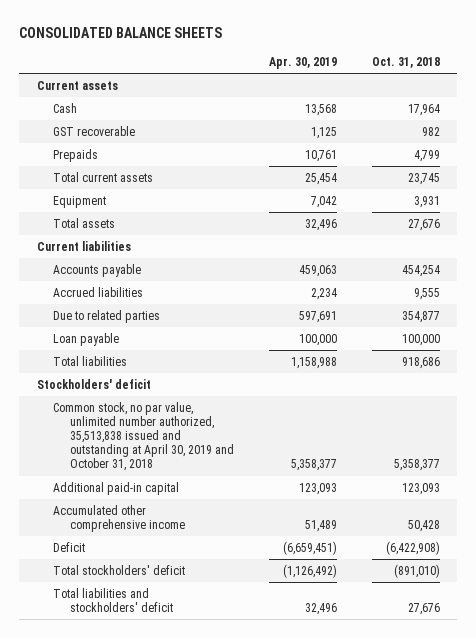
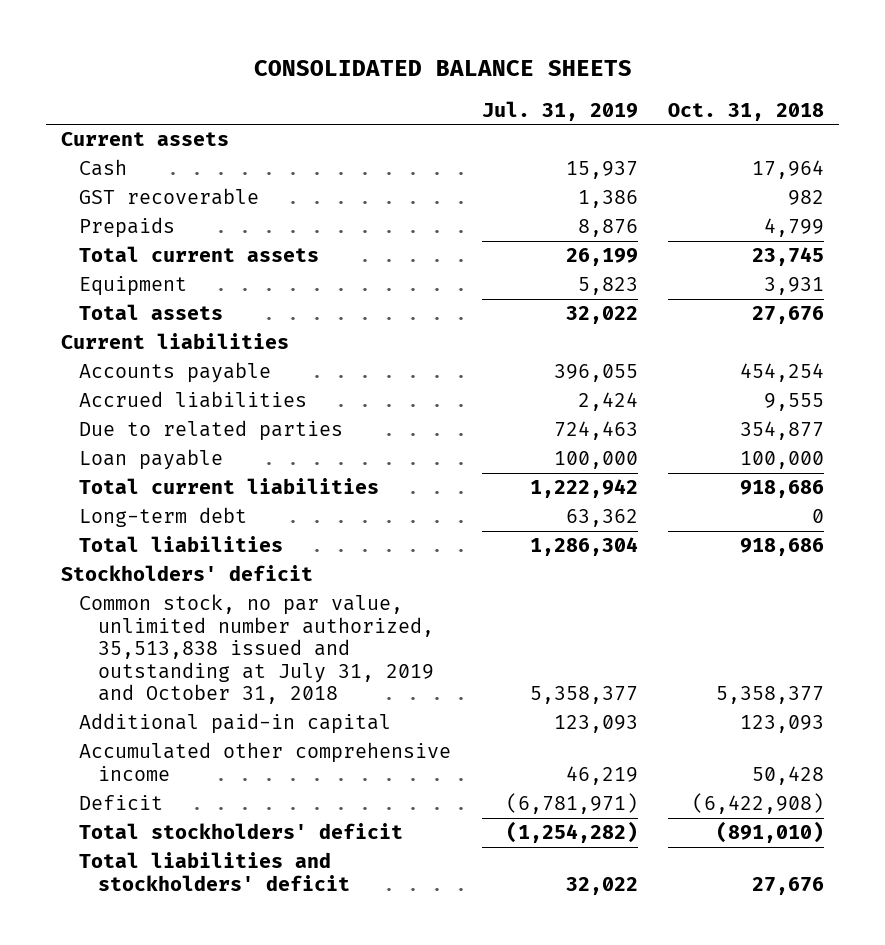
[268,57,337,70] Apr. 30, 2019 -> none
none -> [481,100,638,121] Jul. 31, 2019
none -> [79,478,380,495] Total current liabilities
none -> [79,507,248,528] Long-term debt
[53,401,234,472] Common stock, no par value, unlimited number authorized, 35,513,838 issued and outstanding at April 30, 2019 and October 31, 2018 -> [79,594,434,705] Common stock, no par value, unlimited number authorized, 35,513,838 issued and outstanding at July 31, 2019 and October 31, 2018

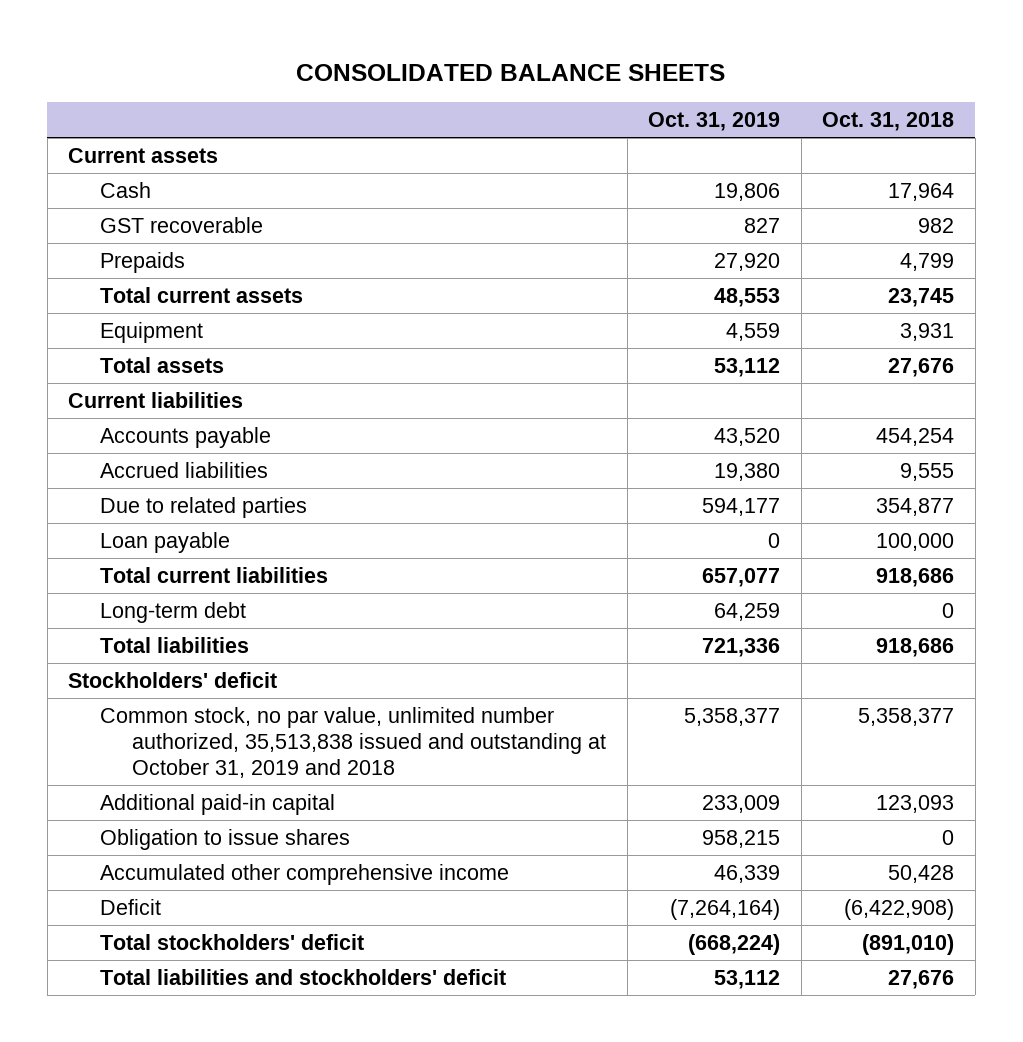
[481,100,638,121] Jul. 31, 2019 -> none
none -> [648,111,781,131] Oct. 31, 2019
[79,594,434,705] Common stock, no par value, unlimited number authorized, 35,513,838 issued and outstanding at July 31, 2019 and October 31, 2018 -> [100,707,607,779] Common stock, no par value, unlimited number authorized, 35,513,838 issued and outstanding at October 31, 2019 and 2018
none -> [100,829,351,851] Obligation to issue shares

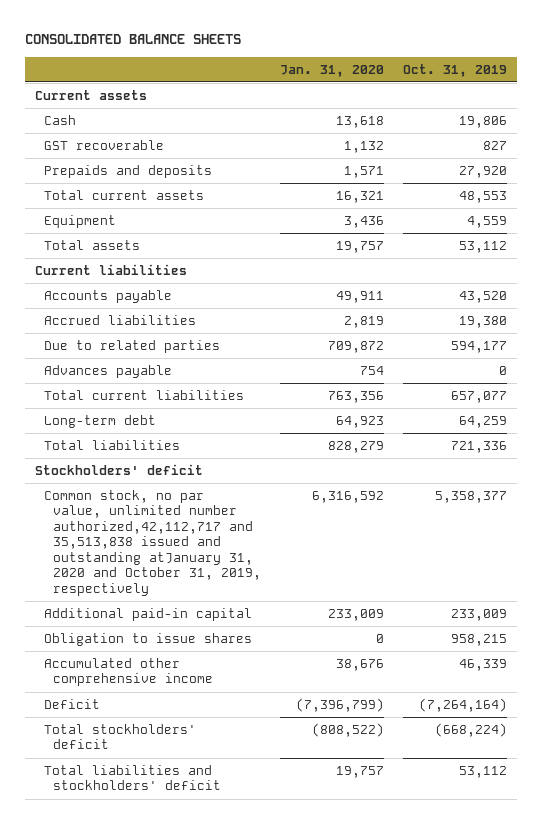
[822,111,955,131] Oct. 31, 2018 -> none
none -> [280,64,385,77] Jan. 31, 2020
[100,252,186,274] Prepaids -> [44,164,213,178] Prepaids and deposits
[100,532,231,554] Loan payable -> [44,364,173,378] Advances payable
[100,707,607,779] Common stock, no par value, unlimited number authorized, 35,513,838 issued and outstanding at October 31, 2019 and 2018 -> [44,489,262,596] Common stock, no par value, unlimited number authorized,42,112,717 and 35,513,838 issued and outstanding atJanuary 31, 2020 and October 31, 2019, respectively

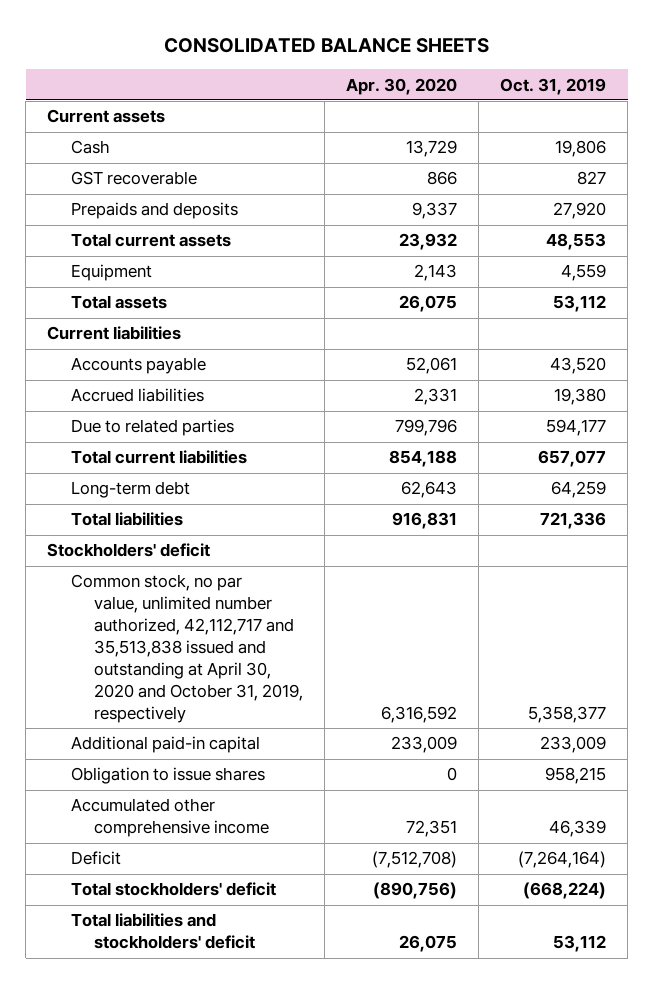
[280,64,385,77] Jan. 31, 2020 -> none
none -> [346,77,458,95] Apr. 30, 2020
[44,364,173,378] Advances payable -> none
[44,489,262,596] Common stock, no par value, unlimited number authorized,42,112,717 and 35,513,838 issued and outstanding atJanuary 31, 2020 and October 31, 2019, respectively -> [70,574,303,724] Common stock, no par value, unlimited number authorized, 42,112,717 and 35,513,838 issued and outstanding at April 30, 2020 and October 31, 2019, respectively

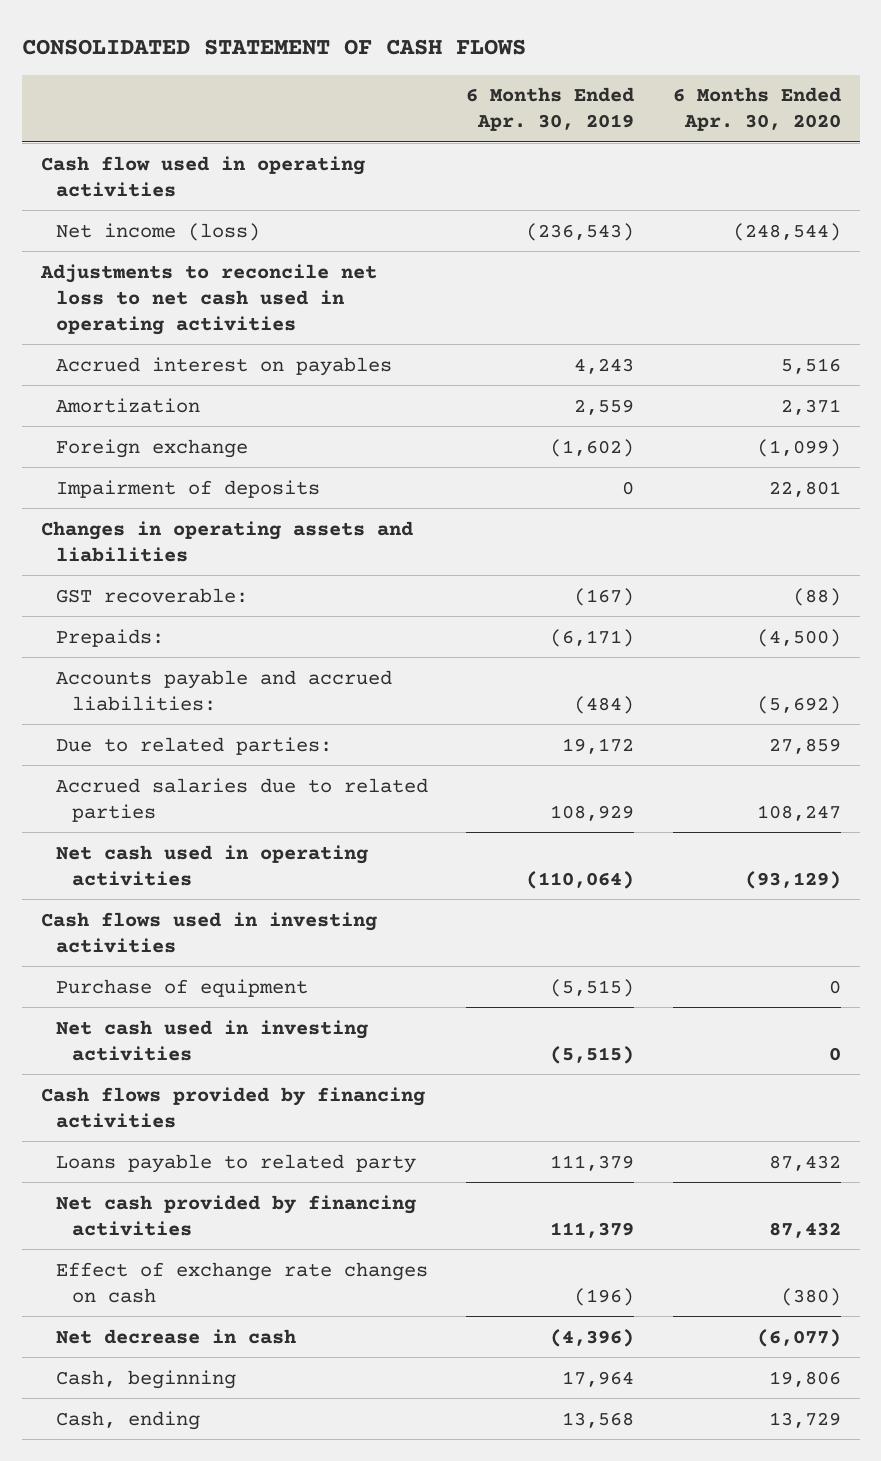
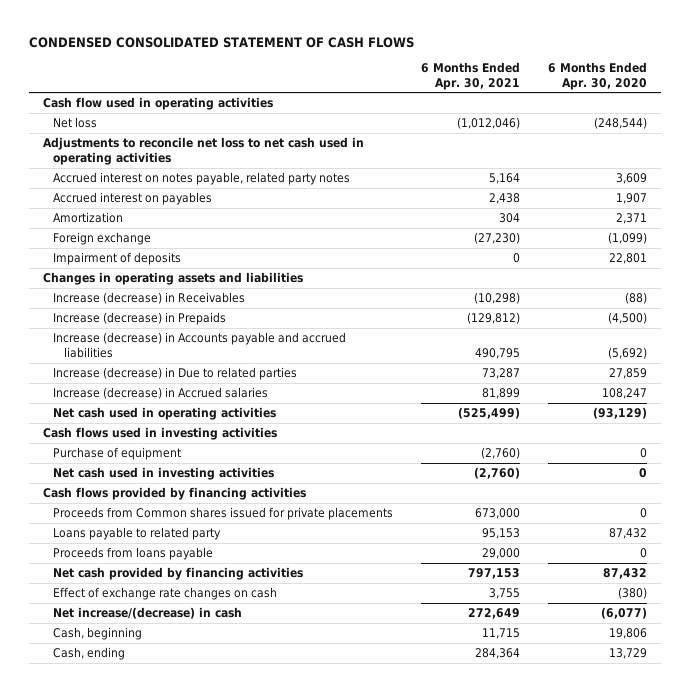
[21,38,526,55] CONSOLIDATED STATEMENT OF CASH FLOWS -> [28,36,414,48] CONDENSED CONSOLIDATED STATEMENT OF CASH FLOWS
[466,87,635,132] 6 Months Ended Apr. 30, 2019 -> none
none -> [421,61,521,90] 6 Months Ended Apr. 30, 2021
[56,222,261,241] Net income (loss) -> [53,117,98,129] Net loss
none -> [53,172,351,186] Accrued interest on notes payable, related party notes
[780,357,841,374] 5,516 -> [615,193,647,205] 1,907
[56,587,249,603] GST recoverable: -> [53,292,246,305] Increase (decrease) in Receivables
[56,628,165,647] Prepaids: -> [53,312,227,326] Increase (decrease) in Prepaids
[56,669,393,711] Accounts payable and accrued liabilities: -> [53,332,347,358] Increase (decrease) in Accounts payable and accrued liabilities
[56,736,333,755] Due to related parties: -> [53,367,298,381] Increase (decrease) in Due to related parties
[56,777,429,822] Accrued salaries due to related parties -> [53,387,269,400] Increase (decrease) in Accrued salaries
none -> [53,507,394,521] Proceeds from Common shares issued for private placements
none -> [53,547,214,561] Proceeds from loans payable
[56,1328,297,1344] Net decrease in cash -> [53,607,243,620] Net increase/(decrease) in cash

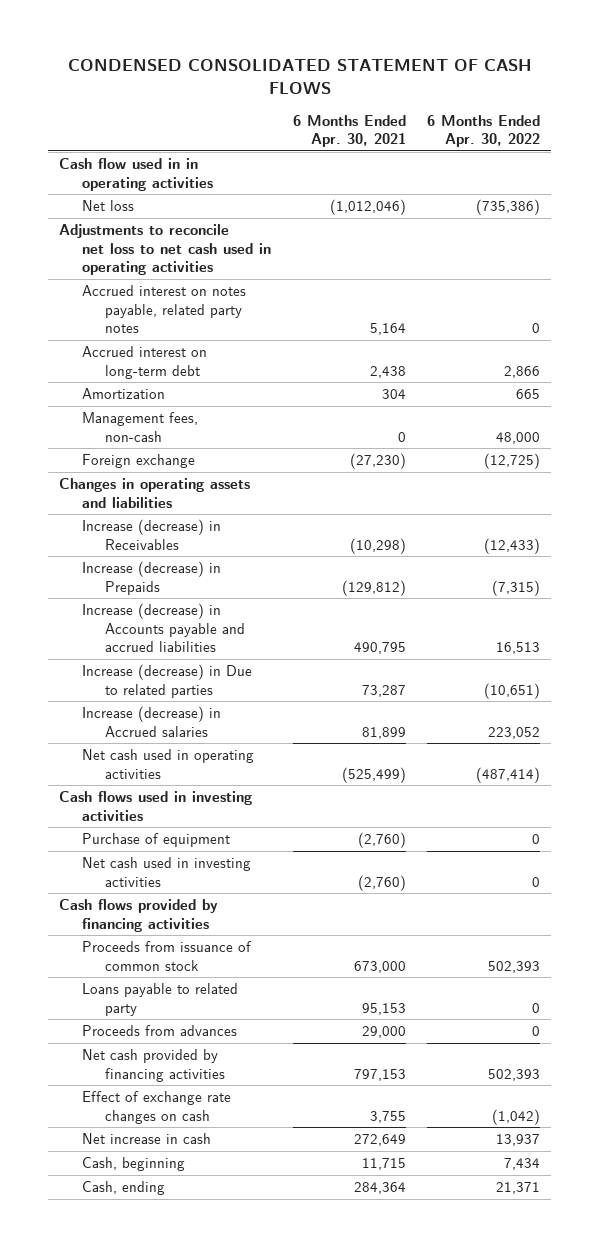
[547,61,647,90] 6 Months Ended Apr. 30, 2020 -> none
none -> [427,114,541,148] 6 Months Ended Apr. 30, 2022
[42,97,273,111] Cash flow used in operating activities -> [58,158,213,191] Cash flow used in in operating activities
[53,192,213,206] Accrued interest on payables -> [81,346,207,379] Accrued interest on long-term debt
none -> [81,412,198,442] Management fees, non-cash
[53,252,182,266] Impairment of deposits -> none
[53,507,394,521] Proceeds from Common shares issued for private placements -> [81,941,252,971] Proceeds from issuance of common stock
[53,547,214,561] Proceeds from loans payable -> [81,1025,237,1037] Proceeds from advances
[53,607,243,620] Net increase/(decrease) in cash -> [81,1133,211,1145] Net increase in cash

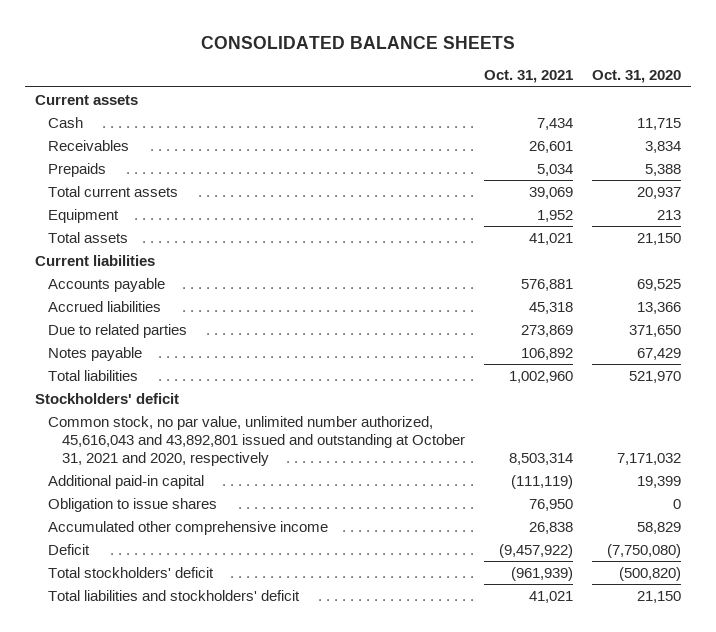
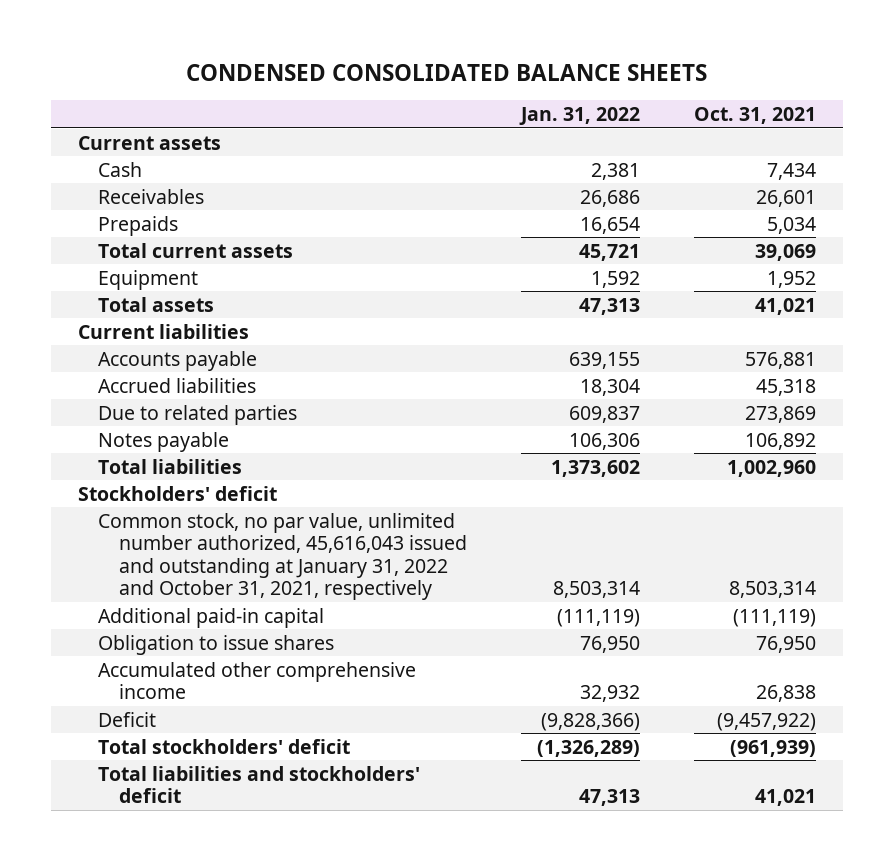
[201,35,516,49] CONSOLIDATED BALANCE SHEETS -> [186,64,708,82] CONDENSED CONSOLIDATED BALANCE SHEETS
[592,70,682,84] Oct. 31, 2020 -> none
none -> [519,107,641,126] Jan. 31, 2022
[48,415,465,466] Common stock, no par value, unlimited number authorized, 45,616,043 and 43,892,801 issued and outstanding at October 31, 2021 and 2020, respectively -> [98,512,467,601] Common stock, no par value, unlimited number authorized, 45,616,043 issued and outstanding at January 31, 2022 and October 31, 2021, respectively

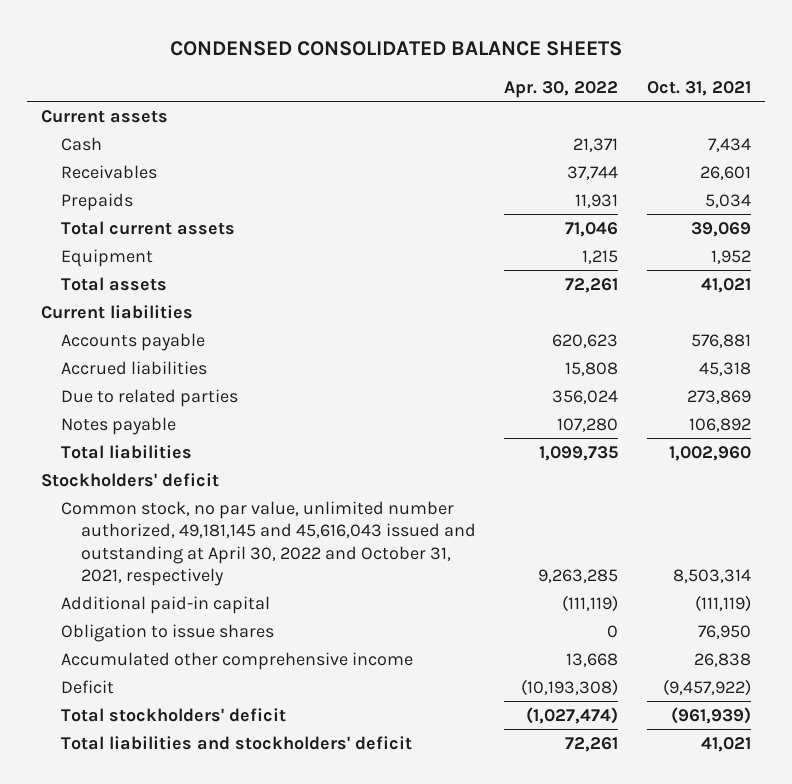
[519,107,641,126] Jan. 31, 2022 -> none
none -> [504,80,619,98] Apr. 30, 2022
[98,512,467,601] Common stock, no par value, unlimited number authorized, 45,616,043 issued and outstanding at January 31, 2022 and October 31, 2021, respectively -> [60,500,476,586] Common stock, no par value, unlimited number authorized, 49,181,145 and 45,616,043 issued and outstanding at April 30, 2022 and October 31, 2021, respectively

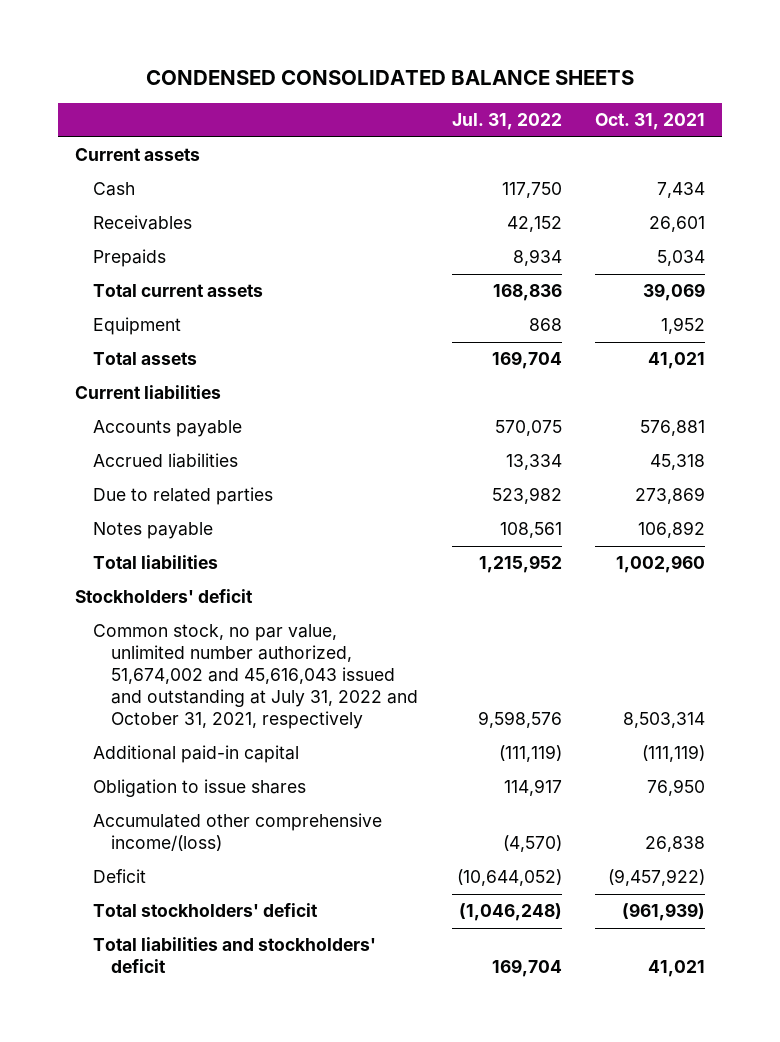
[504,80,619,98] Apr. 30, 2022 -> none
none -> [451,113,562,131] Jul. 31, 2022
[60,500,476,586] Common stock, no par value, unlimited number authorized, 49,181,145 and 45,616,043 issued and outstanding at April 30, 2022 and October 31, 2021, respectively -> [92,624,418,730] Common stock, no par value, unlimited number authorized, 51,674,002 and 45,616,043 issued and outstanding at July 31, 2022 and October 31, 2021, respectively
[60,651,413,670] Accumulated other comprehensive income -> [92,813,382,852] Accumulated other comprehensive income/(loss)

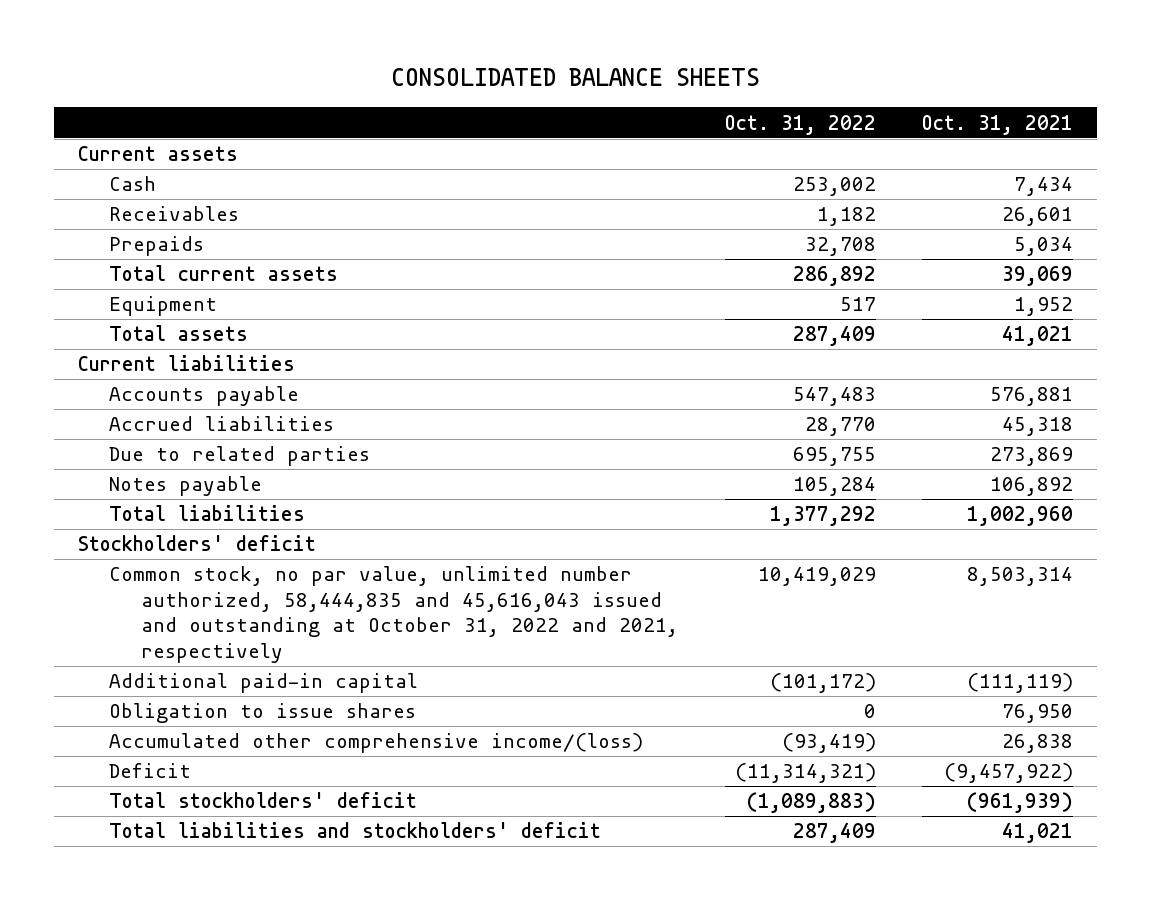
[146,70,635,86] CONDENSED CONSOLIDATED BALANCE SHEETS -> [390,68,760,87] CONSOLIDATED BALANCE SHEETS
[451,113,562,131] Jul. 31, 2022 -> none
none -> [724,114,876,135] Oct. 31, 2022
[92,624,418,730] Common stock, no par value, unlimited number authorized, 51,674,002 and 45,616,043 issued and outstanding at July 31, 2022 and October 31, 2021, respectively -> [109,566,678,663] Common stock, no par value, unlimited number authorized, 58,444,835 and 45,616,043 issued and outstanding at October 31, 2022 and 2021, respectively

